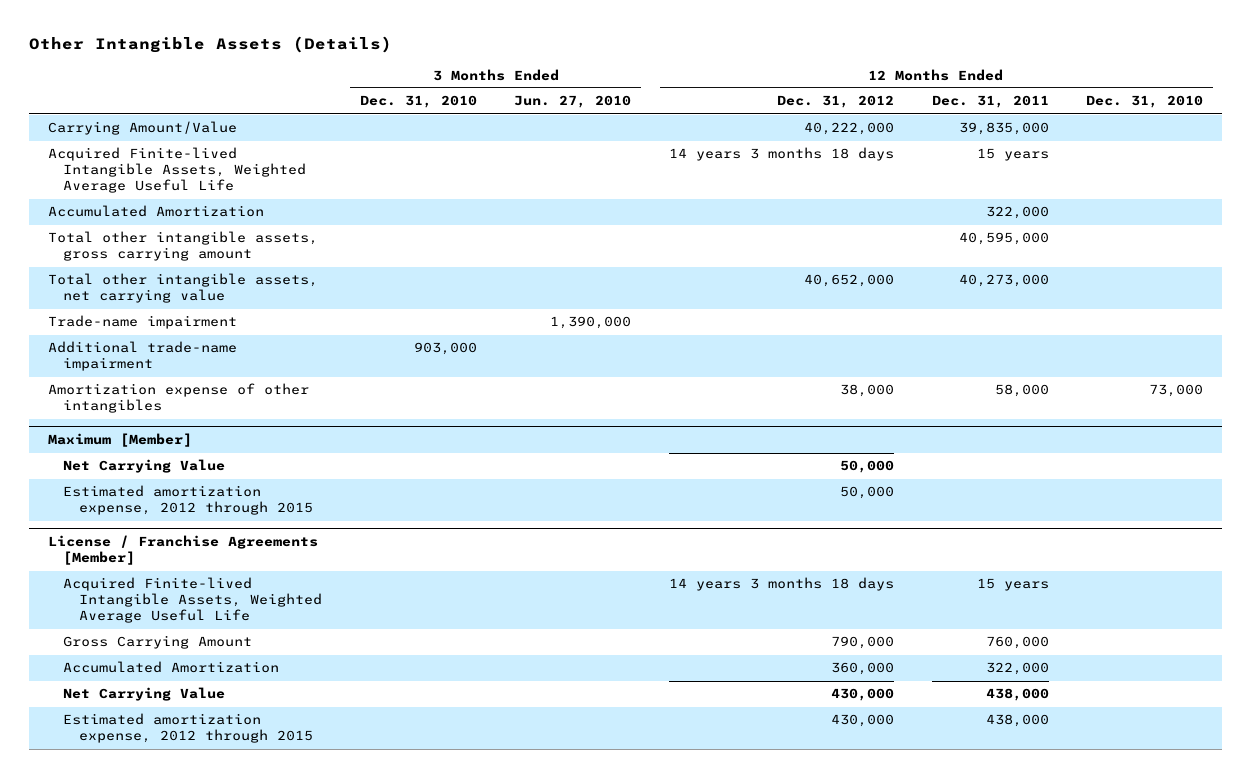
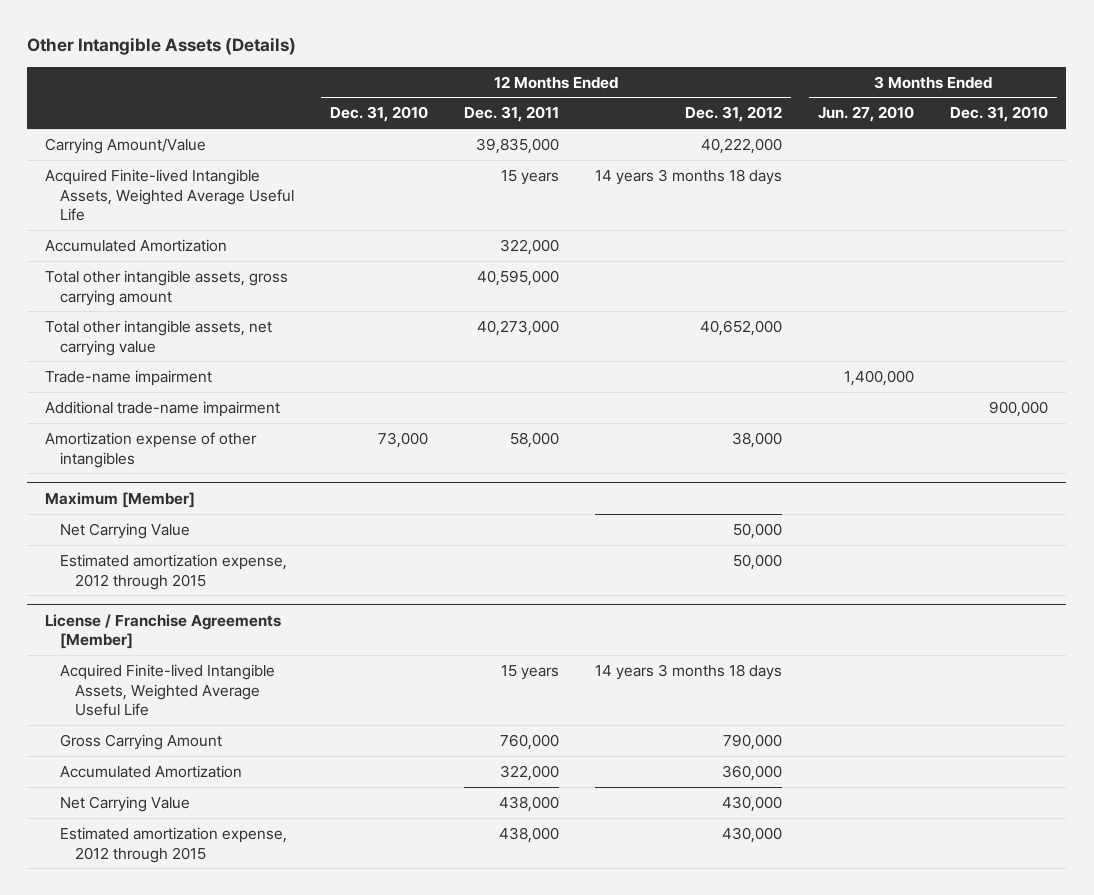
[550,316,632,330] 1,390,000 -> [844,369,915,386] 1,400,000
[413,342,477,356] 903,000 -> [989,400,1049,417] 900,000

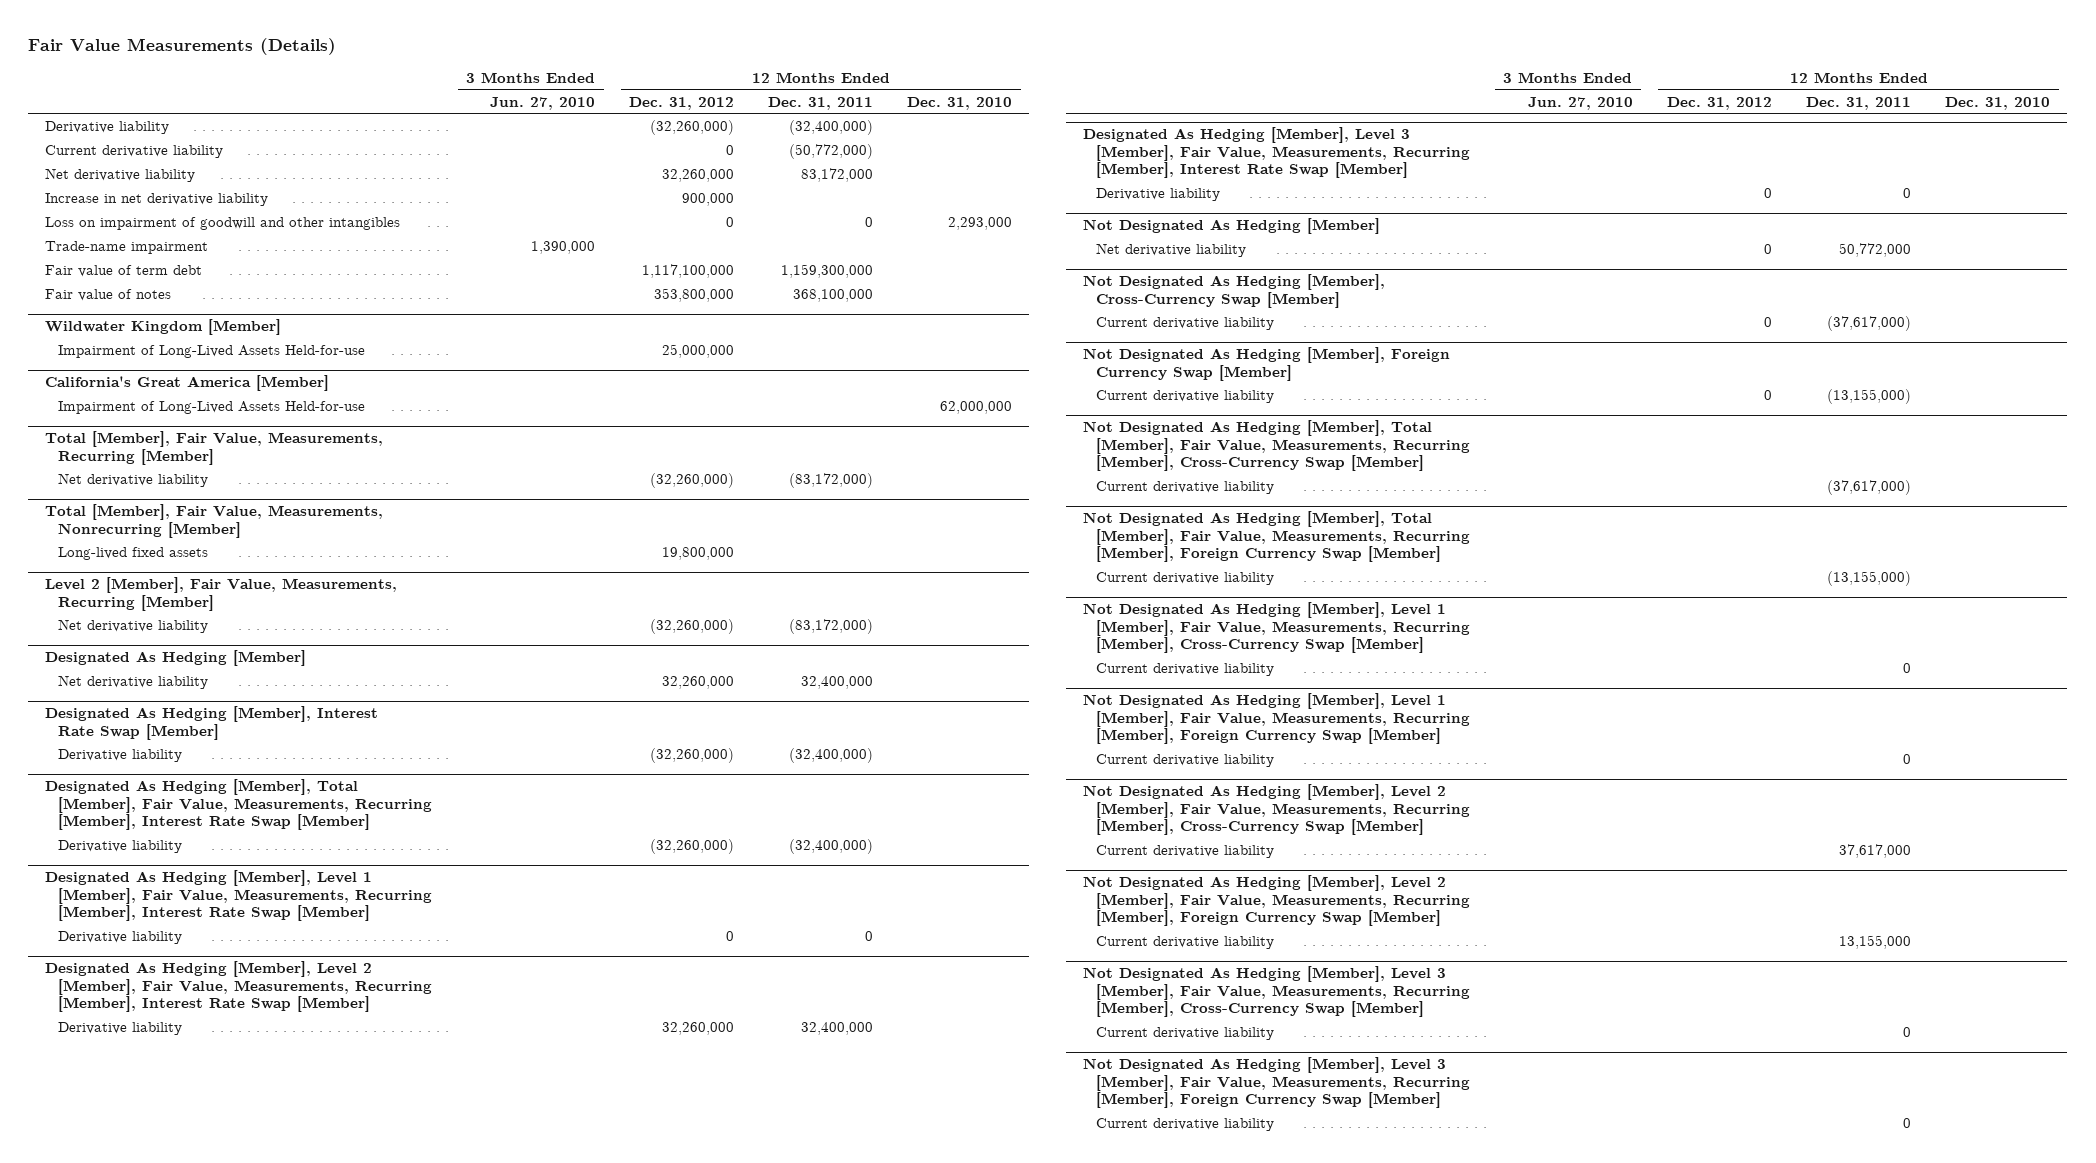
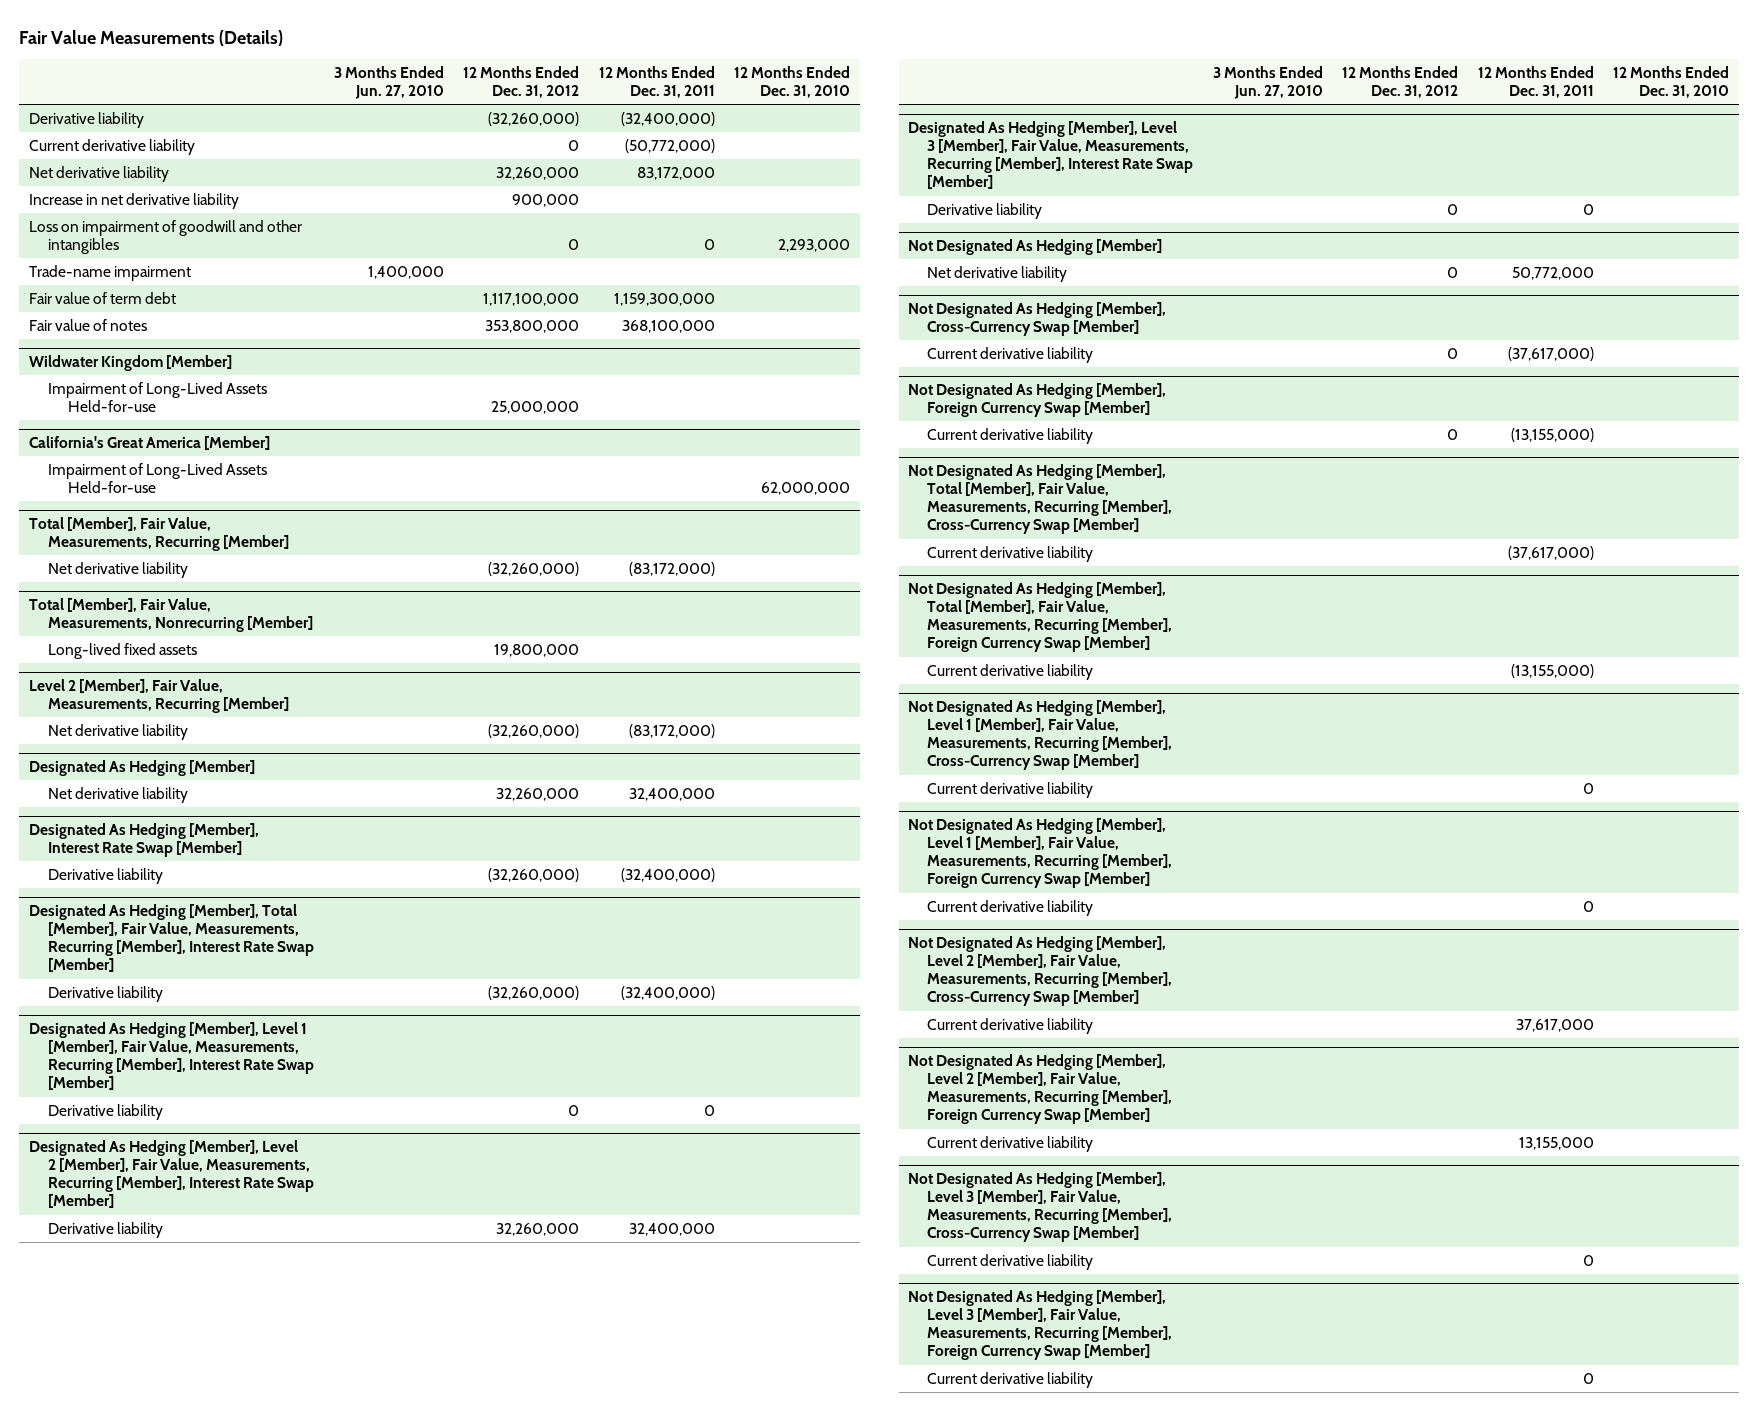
[531,240,596,254] 1,390,000 -> [367,265,444,279] 1,400,000

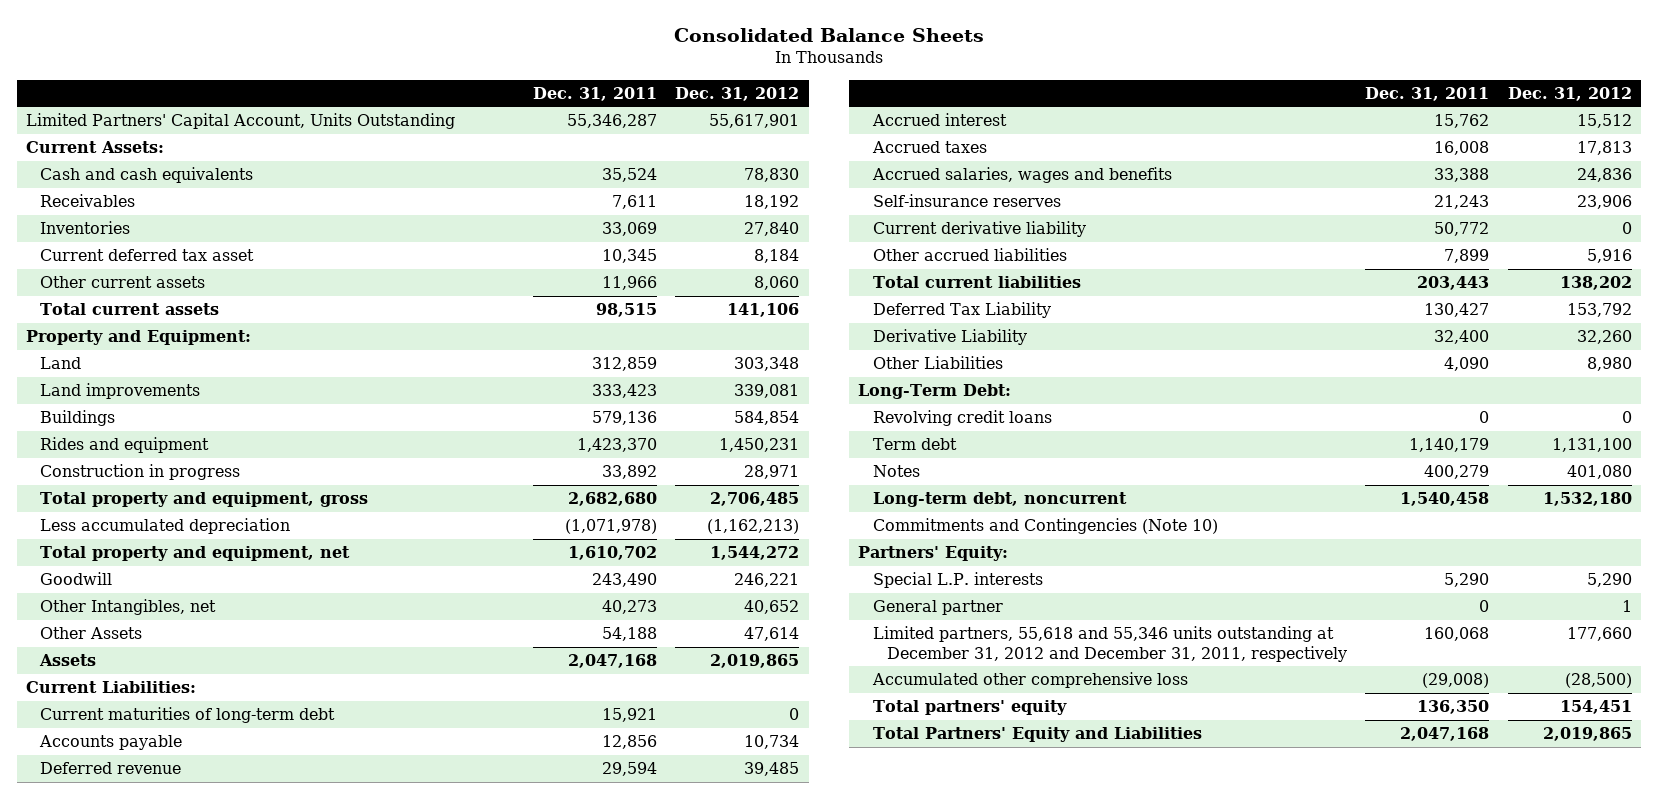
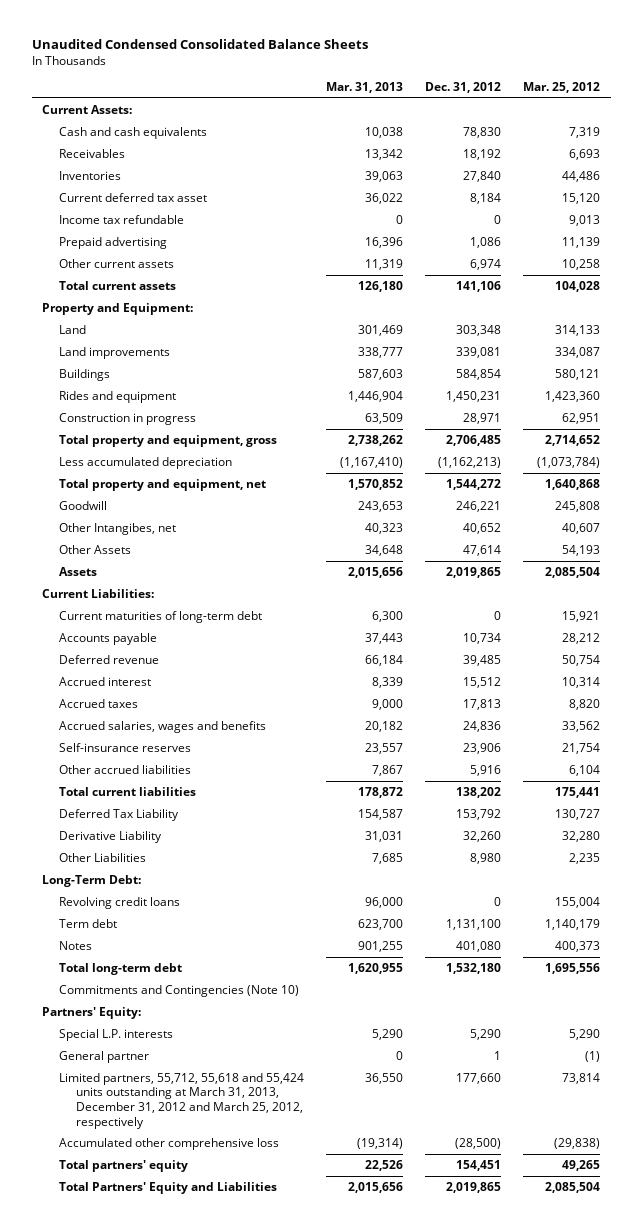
[673,27,984,42] Consolidated Balance Sheets -> [31,39,368,50] Unaudited Condensed Consolidated Balance Sheets
[532,86,657,101] Dec. 31, 2011 -> none
none -> [326,81,404,93] Mar. 31, 2013
none -> [522,81,600,93] Mar. 25, 2012
[25,113,455,130] Limited Partners' Capital Account, Units Outstanding -> none
none -> [59,214,185,224] Income tax refundable
none -> [59,236,168,249] Prepaid advertising
[754,276,800,291] 8,060 -> [469,258,501,270] 6,974
[40,599,217,616] Other Intangibles, net -> [59,522,177,535] Other Intangibes, net
[872,221,1086,238] Current derivative liability -> none
[872,492,1127,508] Long-term debt, noncurrent -> [59,962,183,975] Total long-term debt
[872,626,1348,662] Limited partners, 55,618 and 55,346 units outstanding at December 31, 2012 and December 31, 2011, respectively -> [59,1072,305,1129] Limited partners, 55,712, 55,618 and 55,424 units outstanding at March 31, 2013, December 31, 2012 and March 25, 2012, respectively

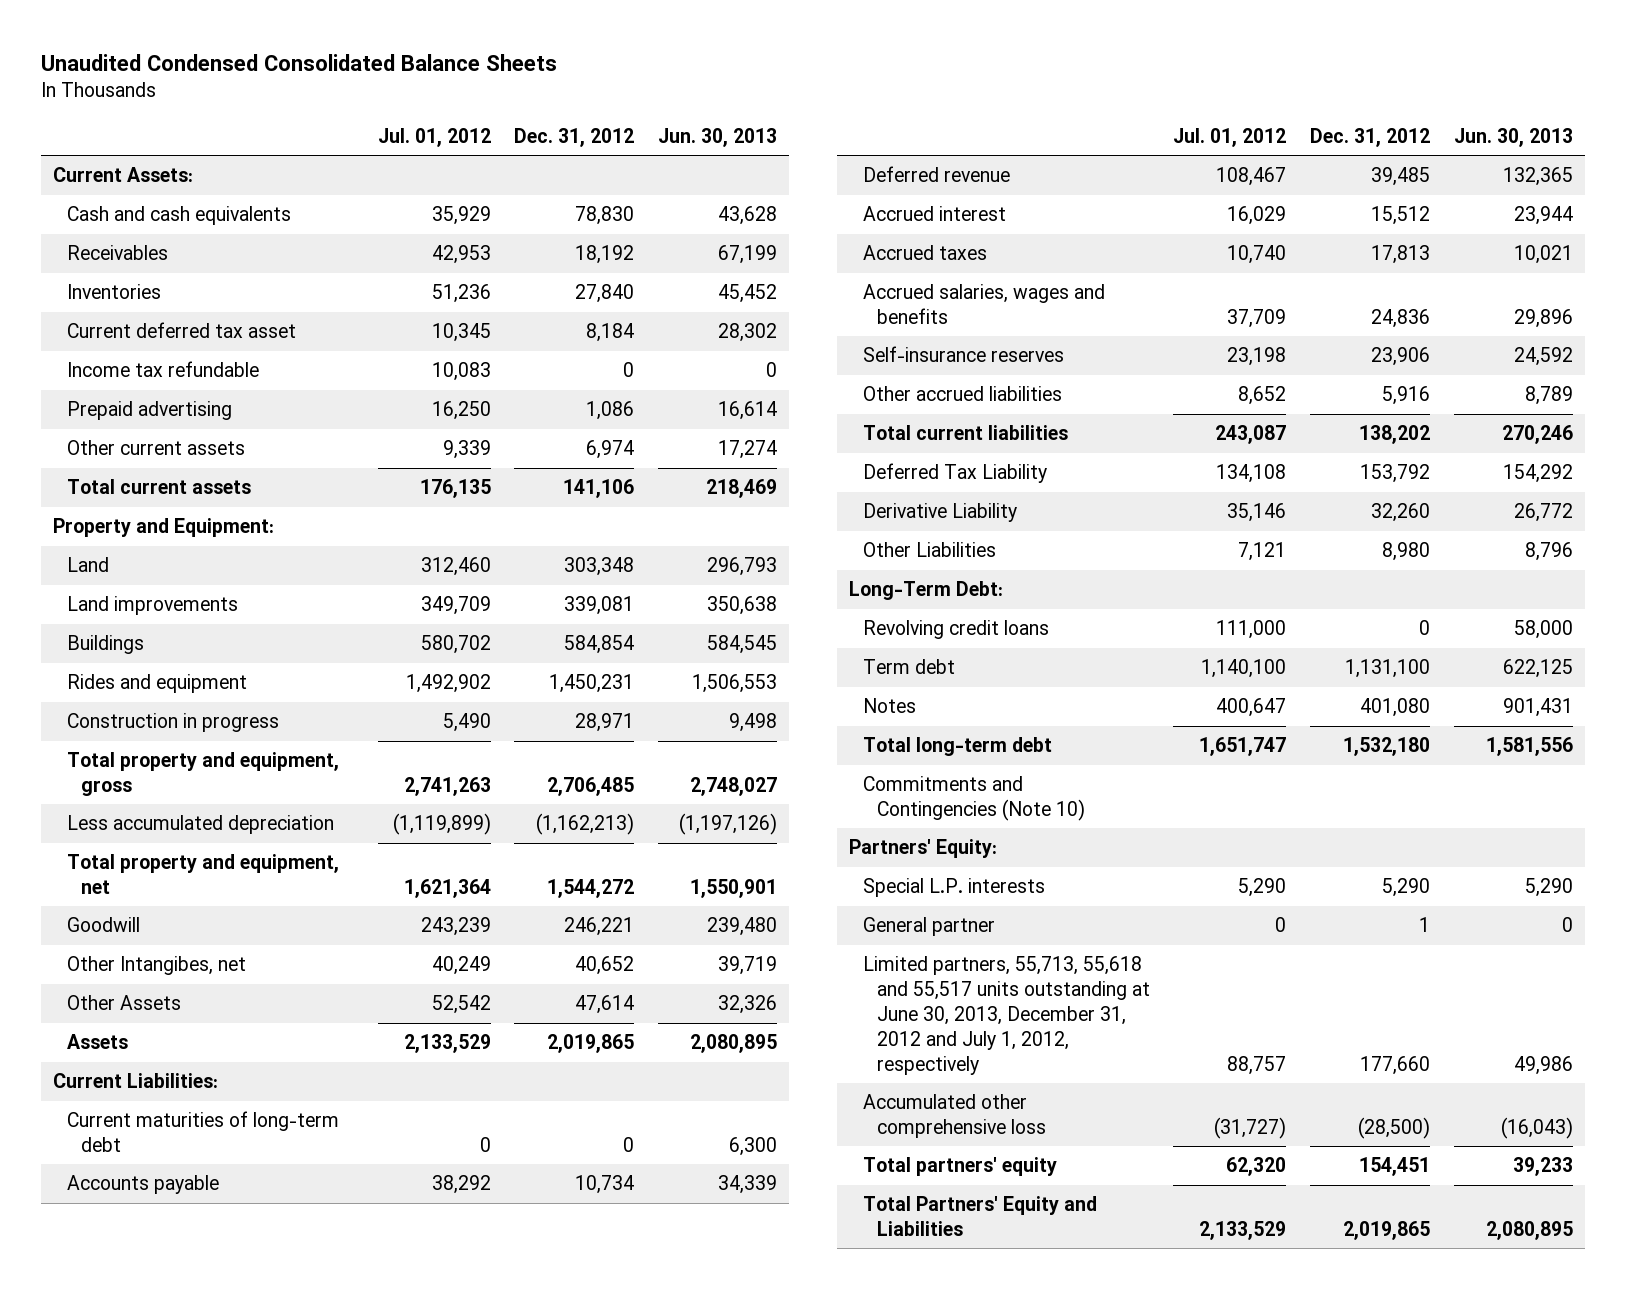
[326,81,404,93] Mar. 31, 2013 -> none
[522,81,600,93] Mar. 25, 2012 -> none
none -> [377,127,491,147] Jul. 01, 2012
none -> [657,127,777,147] Jun. 30, 2013
[59,1072,305,1129] Limited partners, 55,712, 55,618 and 55,424 units outstanding at March 31, 2013, December 31, 2012 and March 25, 2012, respectively -> [862,956,1150,1075] Limited partners, 55,713, 55,618 and 55,517 units outstanding at June 30, 2013, December 31, 2012 and July 1, 2012, respectively

